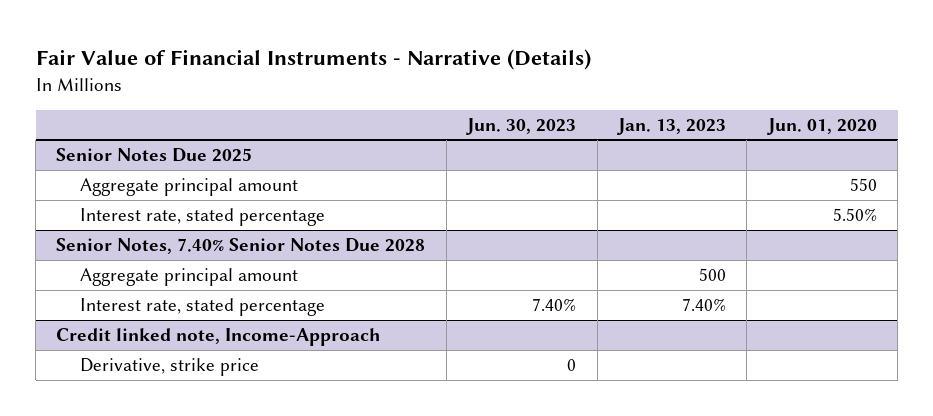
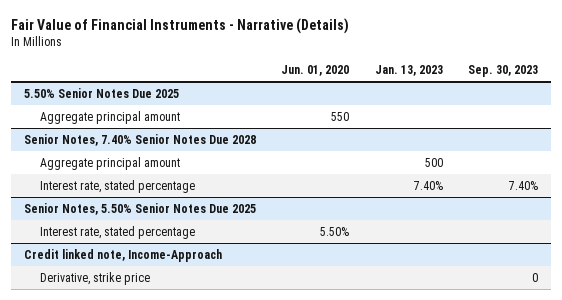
[466,117,577,135] Jun. 30, 2023 -> none
none -> [467,65,538,78] Sep. 30, 2023
[56,147,253,162] Senior Notes Due 2025 -> [24,87,180,98] 5.50% Senior Notes Due 2025
[79,207,325,226] Interest rate, stated percentage -> none
none -> [24,202,257,215] Senior Notes, 5.50% Senior Notes Due 2025
none -> [39,225,195,239] Interest rate, stated percentage

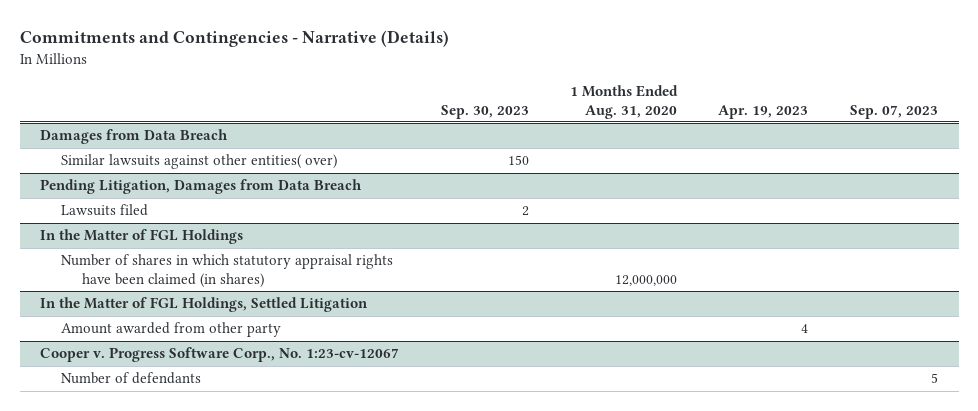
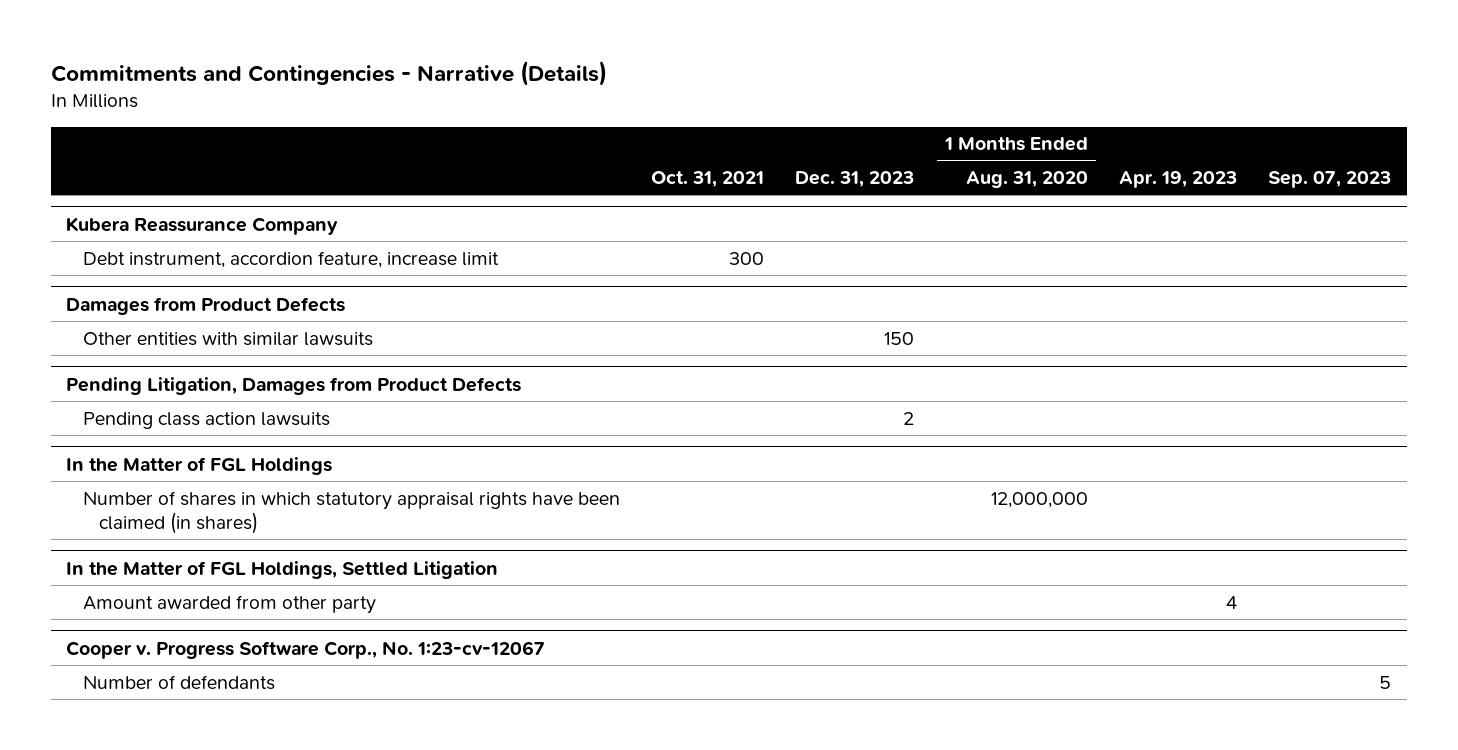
[440,104,529,119] Sep. 30, 2023 -> none
none -> [650,171,764,188] Oct. 31, 2021
none -> [795,171,915,188] Dec. 31, 2023
none -> [66,216,339,235] Kubera Reassurance Company
none -> [82,250,499,268] Debt instrument, accordion feature, increase limit
[40,129,229,145] Damages from Data Breach -> [66,296,346,315] Damages from Product Defects
[61,154,338,170] Similar lawsuits against other entities( over) -> [82,331,373,346] Other entities with similar lawsuits
[40,179,363,195] Pending Litigation, Damages from Data Breach -> [66,376,522,395] Pending Litigation, Damages from Product Defects
[61,204,149,217] Lawsuits filed -> [82,411,330,429] Pending class action lawsuits

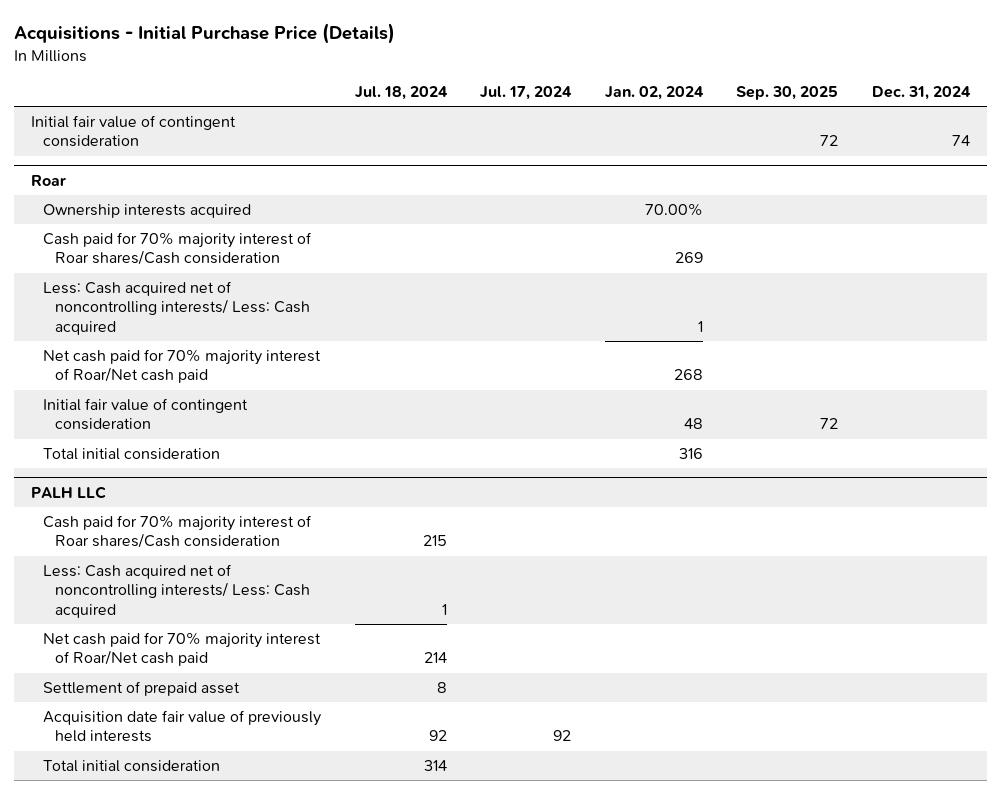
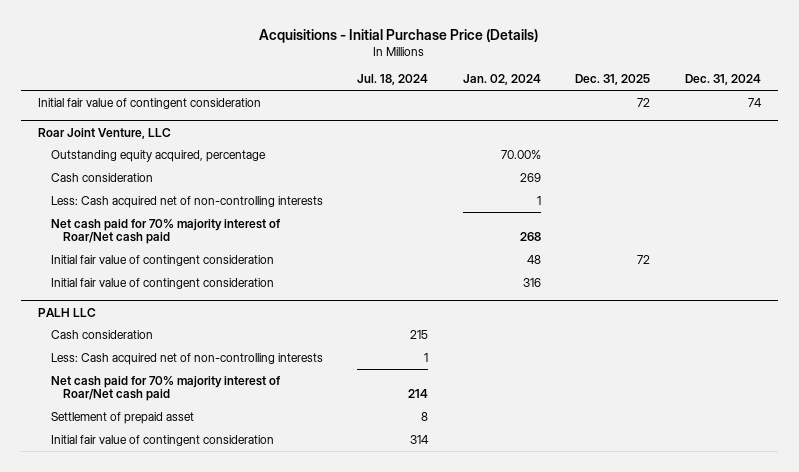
[480,85,573,100] Jul. 17, 2024 -> none
[736,85,839,100] Sep. 30, 2025 -> none
none -> [575,74,651,86] Dec. 31, 2025
[30,174,66,186] Roar -> [38,127,172,139] Roar Joint Venture, LLC
[43,204,252,219] Ownership interests acquired -> [50,149,266,162] Outstanding equity acquired, percentage
[43,232,313,266] Cash paid for 70% majority interest of Roar shares/Cash consideration -> [50,172,153,182] Cash consideration
[43,281,311,335] Less: Cash acquired net of noncontrolling interests/ Less: Cash acquired -> [50,195,323,208] Less: Cash acquired net of non-controlling interests
[43,448,221,461] Total initial consideration -> [50,277,274,289] Initial fair value of contingent consideration
[43,515,313,549] Cash paid for 70% majority interest of Roar shares/Cash consideration -> [50,329,153,339] Cash consideration
[43,564,311,618] Less: Cash acquired net of noncontrolling interests/ Less: Cash acquired -> [50,352,323,365] Less: Cash acquired net of non-controlling interests
[43,710,322,743] Acquisition date fair value of previously held interests -> none
[43,760,221,773] Total initial consideration -> [50,434,274,446] Initial fair value of contingent consideration

